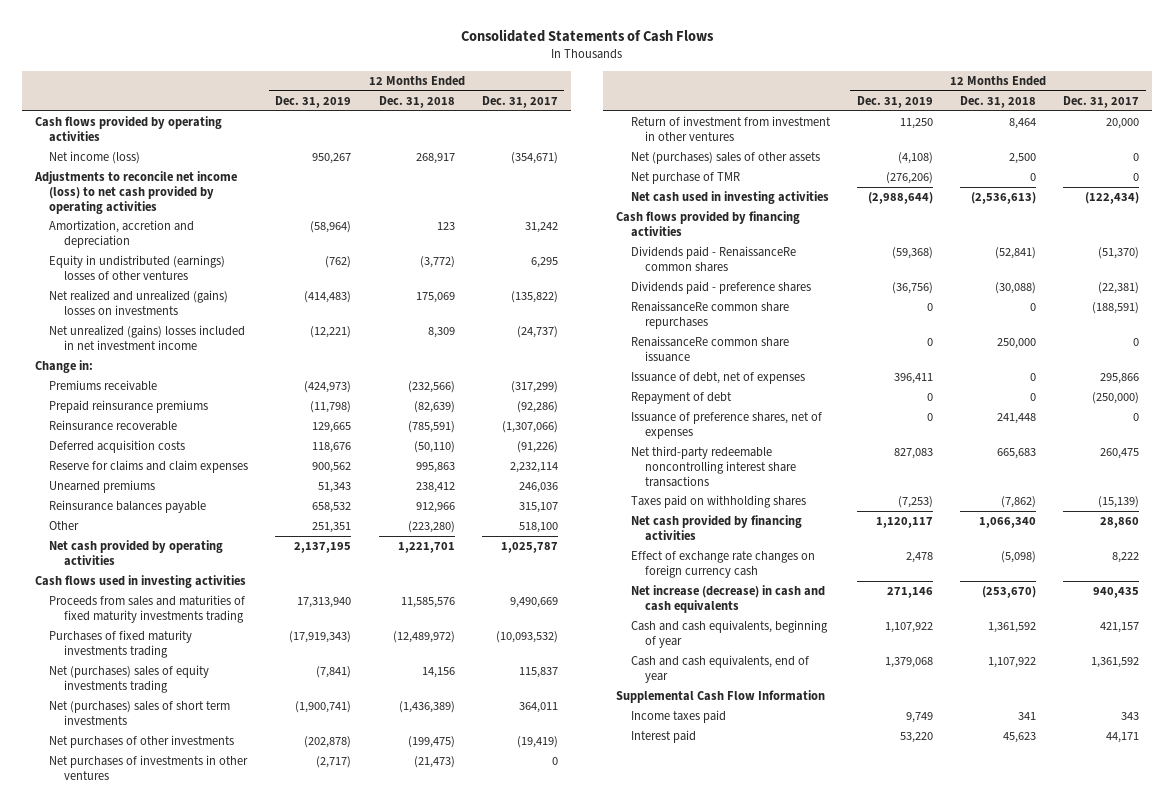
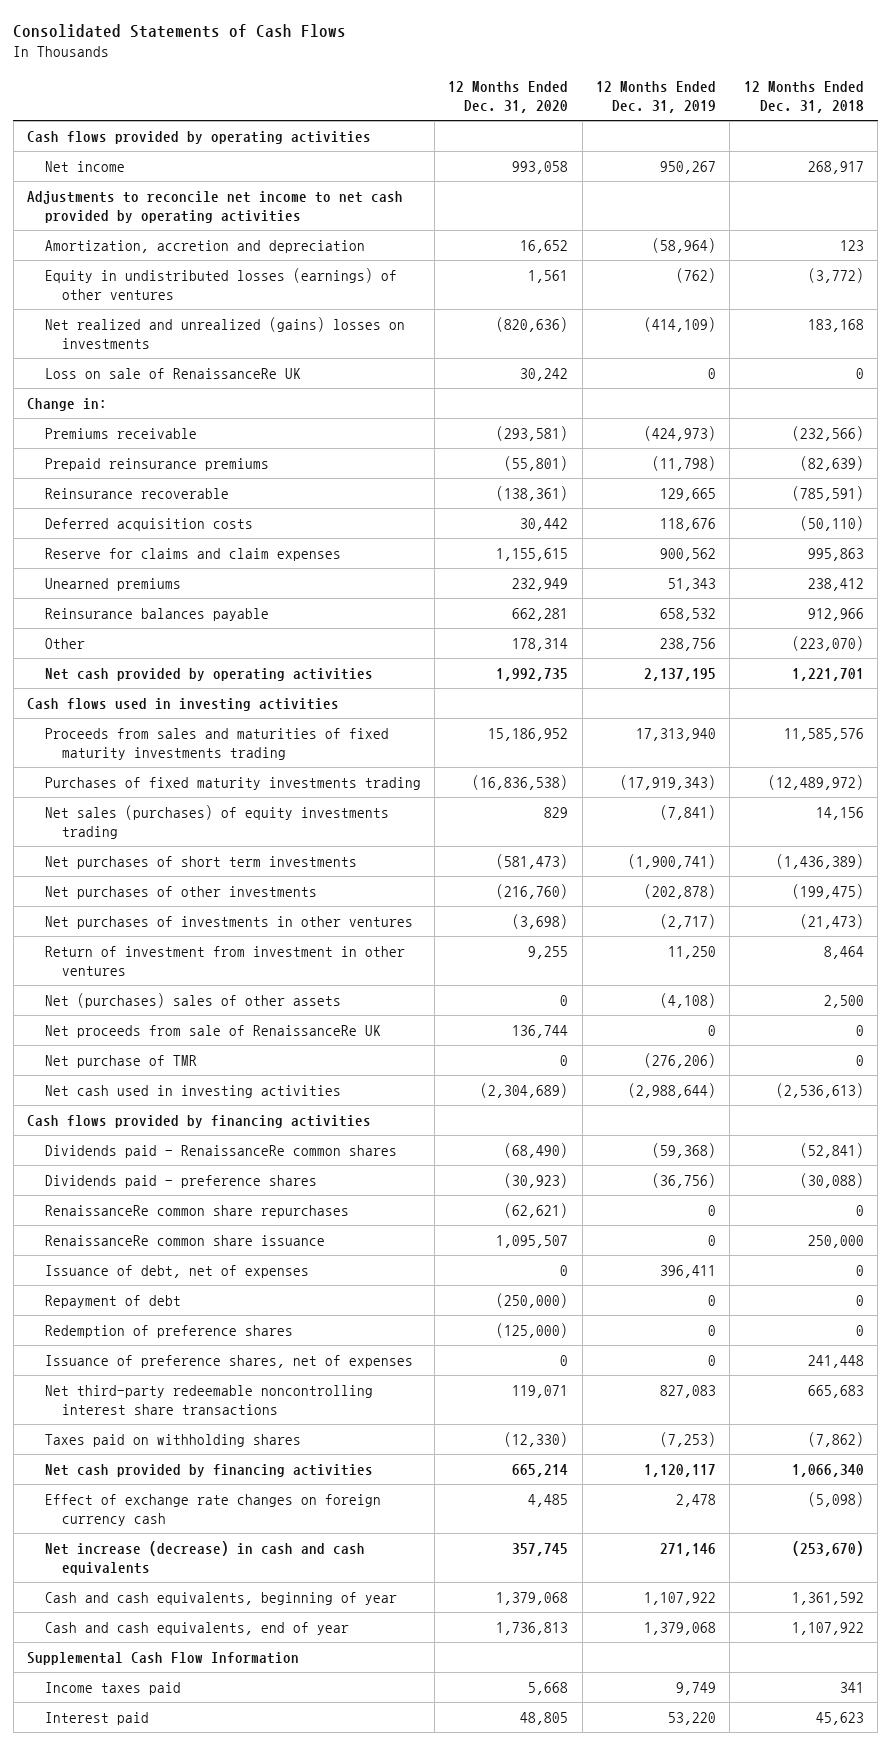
[481,96,558,109] Dec. 31, 2017 -> none
none -> [448,81,569,113] 12 Months Ended Dec. 31, 2020
[49,151,141,165] Net income (loss) -> [44,160,125,172] Net income
[34,171,238,214] Adjustments to reconcile net income (loss) to net cash provided by operating activities -> [27,190,404,223] Adjustments to reconcile net income to net cash provided by operating activities
[49,325,246,350] Net unrealized (gains) losses included in net investment income -> none
[49,255,226,280] Equity in undistributed (earnings) losses of other ventures -> [44,267,397,300] Equity in undistributed losses (earnings) of other ventures
[304,291,352,304] (414,483) -> [644,316,717,332] (414,109)
[415,292,455,304] 175,069 -> [807,318,864,332] 183,168
none -> [44,367,301,379] Loss on sale of RenaissanceRe UK
[312,522,352,534] 251,351 -> [660,637,717,651] 238,756
[407,521,455,534] (223,280) -> [791,635,864,651] (223,070)
[49,665,210,693] Net (purchases) sales of equity investments trading -> [44,804,389,839] Net sales (purchases) of equity investments trading
[49,701,231,725] Net (purchases) sales of short term investments -> [44,855,357,869] Net purchases of short term investments
none -> [44,1024,381,1038] Net proceeds from sale of RenaissanceRe UK
none -> [44,1324,293,1338] Redemption of preference shares

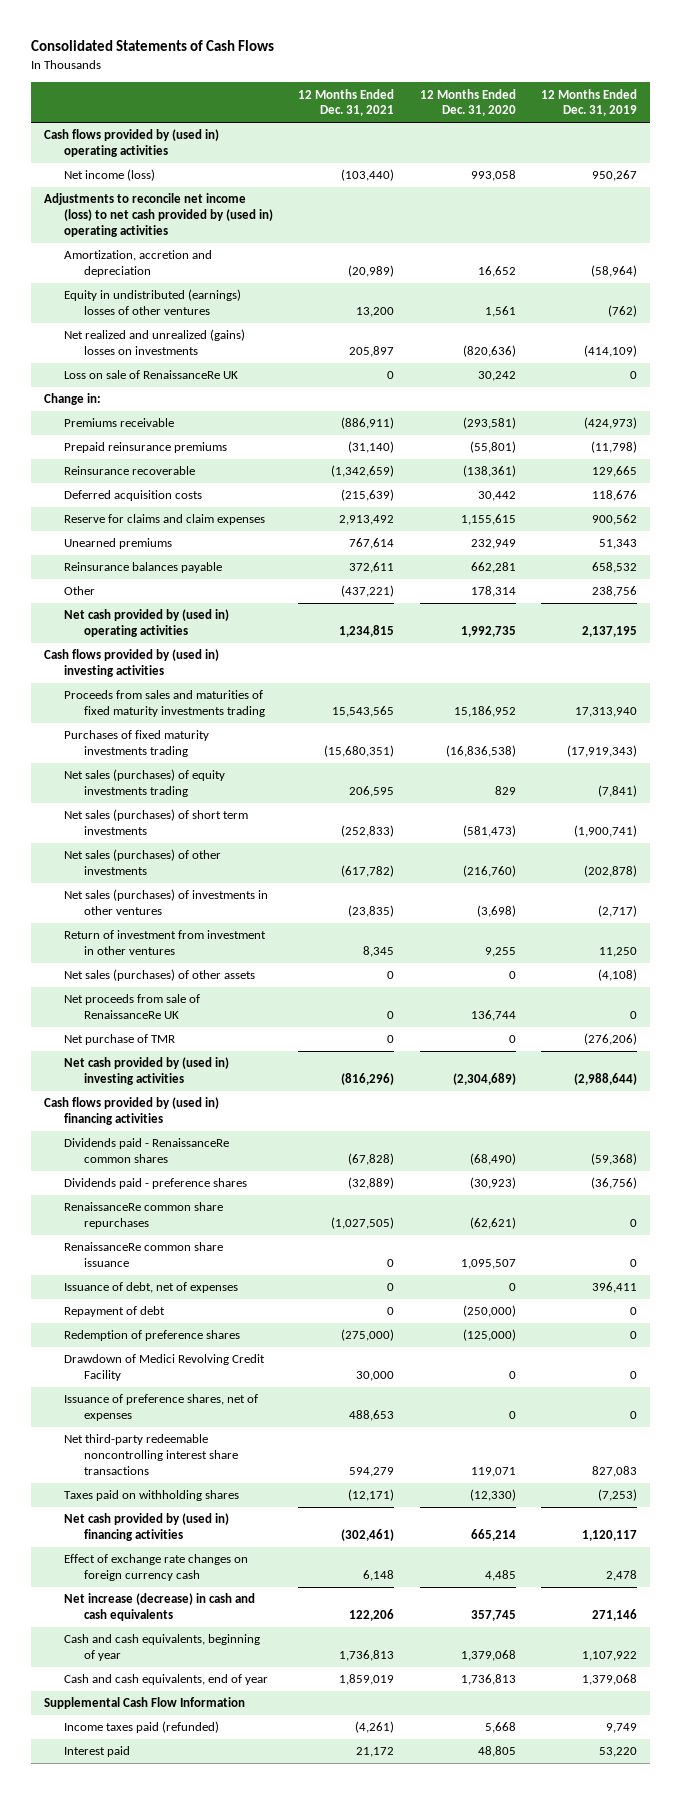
[743,81,864,113] 12 Months Ended Dec. 31, 2018 -> none
none -> [298,88,395,117] 12 Months Ended Dec. 31, 2021
[27,130,372,144] Cash flows provided by operating activities -> [43,129,219,158] Cash flows provided by (used in) operating activities
[44,160,125,172] Net income -> [63,169,155,182] Net income (loss)
[27,190,404,223] Adjustments to reconcile net income to net cash provided by operating activities -> [43,193,273,237] Adjustments to reconcile net income (loss) to net cash provided by (used in) operating activities
[44,267,397,300] Equity in undistributed losses (earnings) of other ventures -> [63,289,241,316] Equity in undistributed (earnings) losses of other ventures
[44,667,373,681] Net cash provided by operating activities -> [63,609,229,638] Net cash provided by (used in) operating activities
[27,697,340,711] Cash flows used in investing activities -> [43,649,219,678] Cash flows provided by (used in) investing activities
[44,855,357,869] Net purchases of short term investments -> [63,809,248,836] Net sales (purchases) of short term investments
[44,885,317,899] Net purchases of other investments -> [63,849,221,876] Net sales (purchases) of other investments
[44,915,413,929] Net purchases of investments in other ventures -> [63,889,268,916] Net sales (purchases) of investments in other ventures
[44,992,341,1008] Net (purchases) sales of other assets -> [63,969,255,982] Net sales (purchases) of other assets
[44,1084,341,1098] Net cash used in investing activities -> [63,1057,229,1086] Net cash provided by (used in) investing activities
[27,1114,372,1128] Cash flows provided by financing activities -> [43,1097,219,1126] Cash flows provided by (used in) financing activities
none -> [63,1354,265,1382] Drawdown of Medici Revolving Credit Facility
[44,1463,373,1477] Net cash provided by financing activities -> [63,1513,229,1542] Net cash provided by (used in) financing activities
[44,1681,181,1695] Income taxes paid -> [63,1721,219,1734] Income taxes paid (refunded)

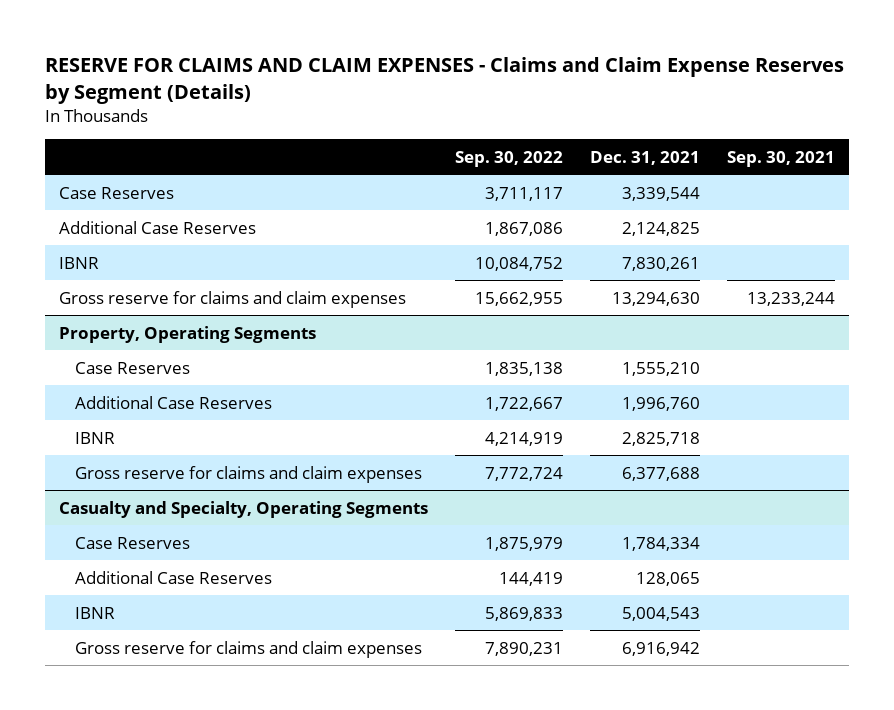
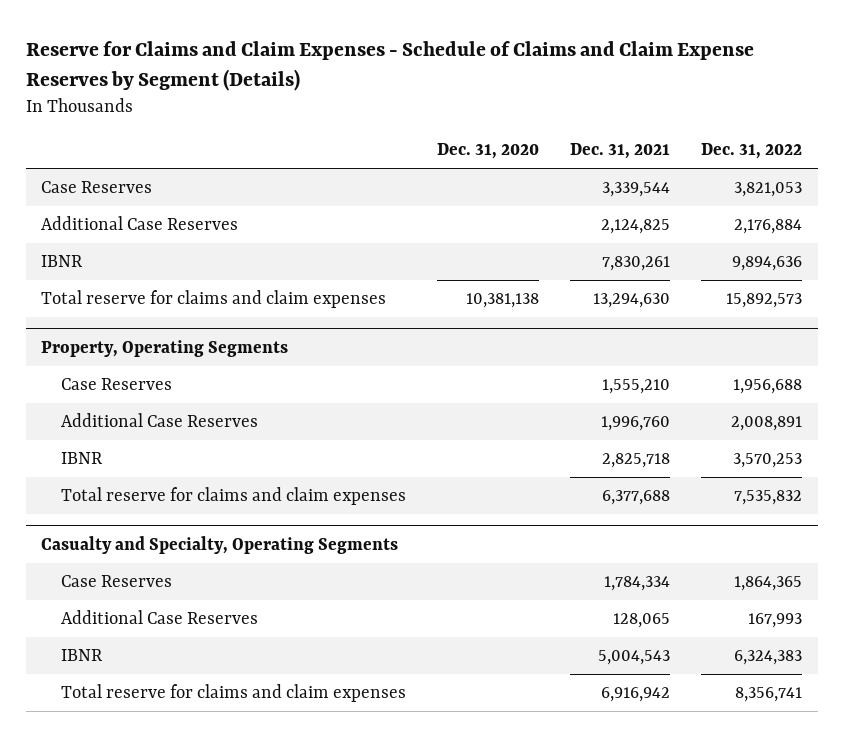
[45,57,845,104] RESERVE FOR CLAIMS AND CLAIM EXPENSES - Claims and Claim Expense Reserves by Segment (Details) -> [25,40,754,91] Reserve for Claims and Claim Expenses - Schedule of Claims and Claim Expense Reserves by Segment (Details)
[455,150,564,167] Sep. 30, 2022 -> none
[727,150,836,167] Sep. 30, 2021 -> none
none -> [437,143,540,160] Dec. 31, 2020
none -> [701,143,803,160] Dec. 31, 2022
[59,290,407,308] Gross reserve for claims and claim expenses -> [41,289,387,308] Total reserve for claims and claim expenses
[75,465,423,483] Gross reserve for claims and claim expenses -> [61,486,407,505] Total reserve for claims and claim expenses
[75,640,423,658] Gross reserve for claims and claim expenses -> [61,683,407,702] Total reserve for claims and claim expenses

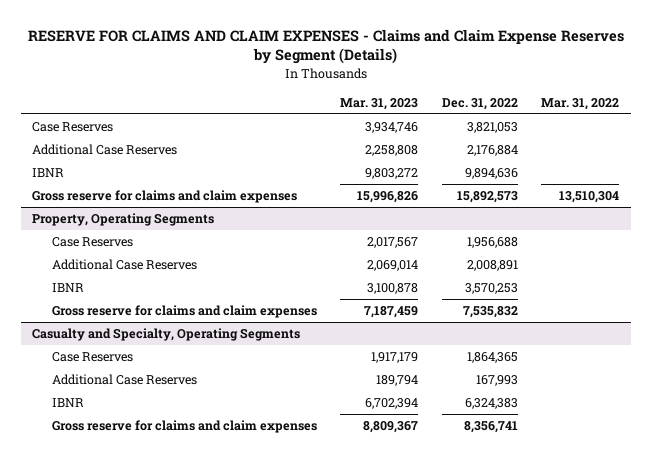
[25,40,754,91] Reserve for Claims and Claim Expenses - Schedule of Claims and Claim Expense Reserves by Segment (Details) -> [27,28,624,65] RESERVE FOR CLAIMS AND CLAIM EXPENSES - Claims and Claim Expense Reserves by Segment (Details)
[437,143,540,160] Dec. 31, 2020 -> none
[570,143,671,160] Dec. 31, 2021 -> none
none -> [340,97,419,110] Mar. 31, 2023
none -> [540,97,619,110] Mar. 31, 2022
[41,289,387,308] Total reserve for claims and claim expenses -> [32,190,298,204] Gross reserve for claims and claim expenses
[61,486,407,505] Total reserve for claims and claim expenses -> [51,305,317,319] Gross reserve for claims and claim expenses
[61,683,407,702] Total reserve for claims and claim expenses -> [51,420,317,434] Gross reserve for claims and claim expenses

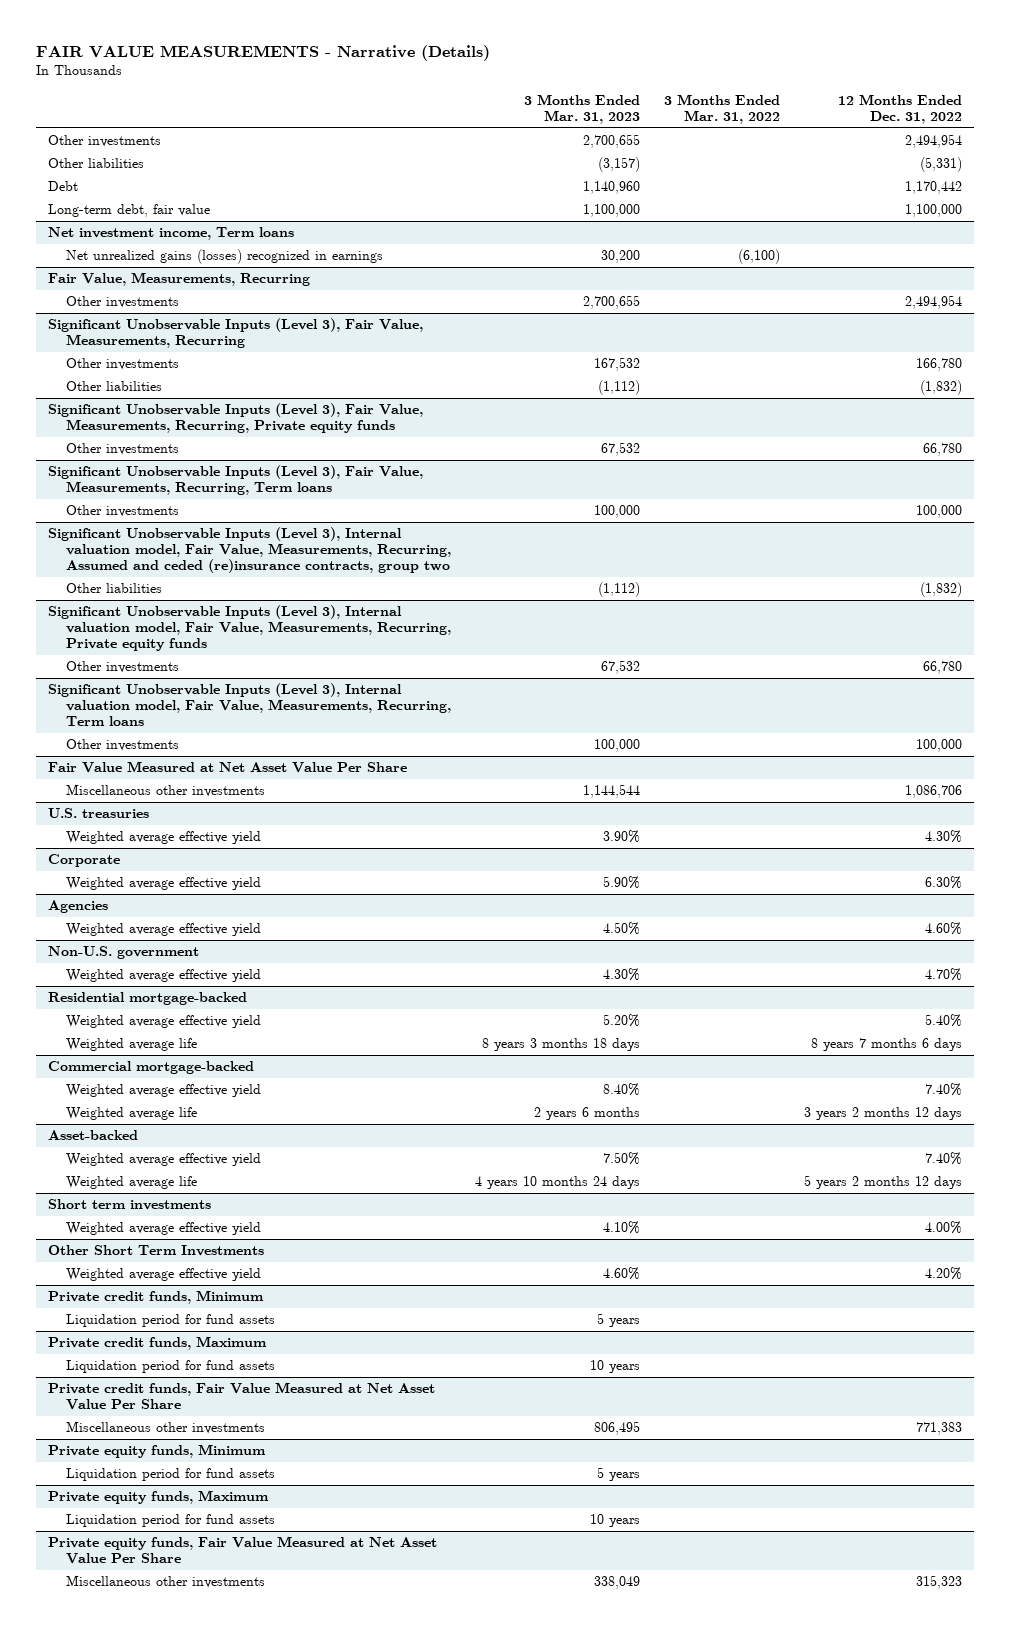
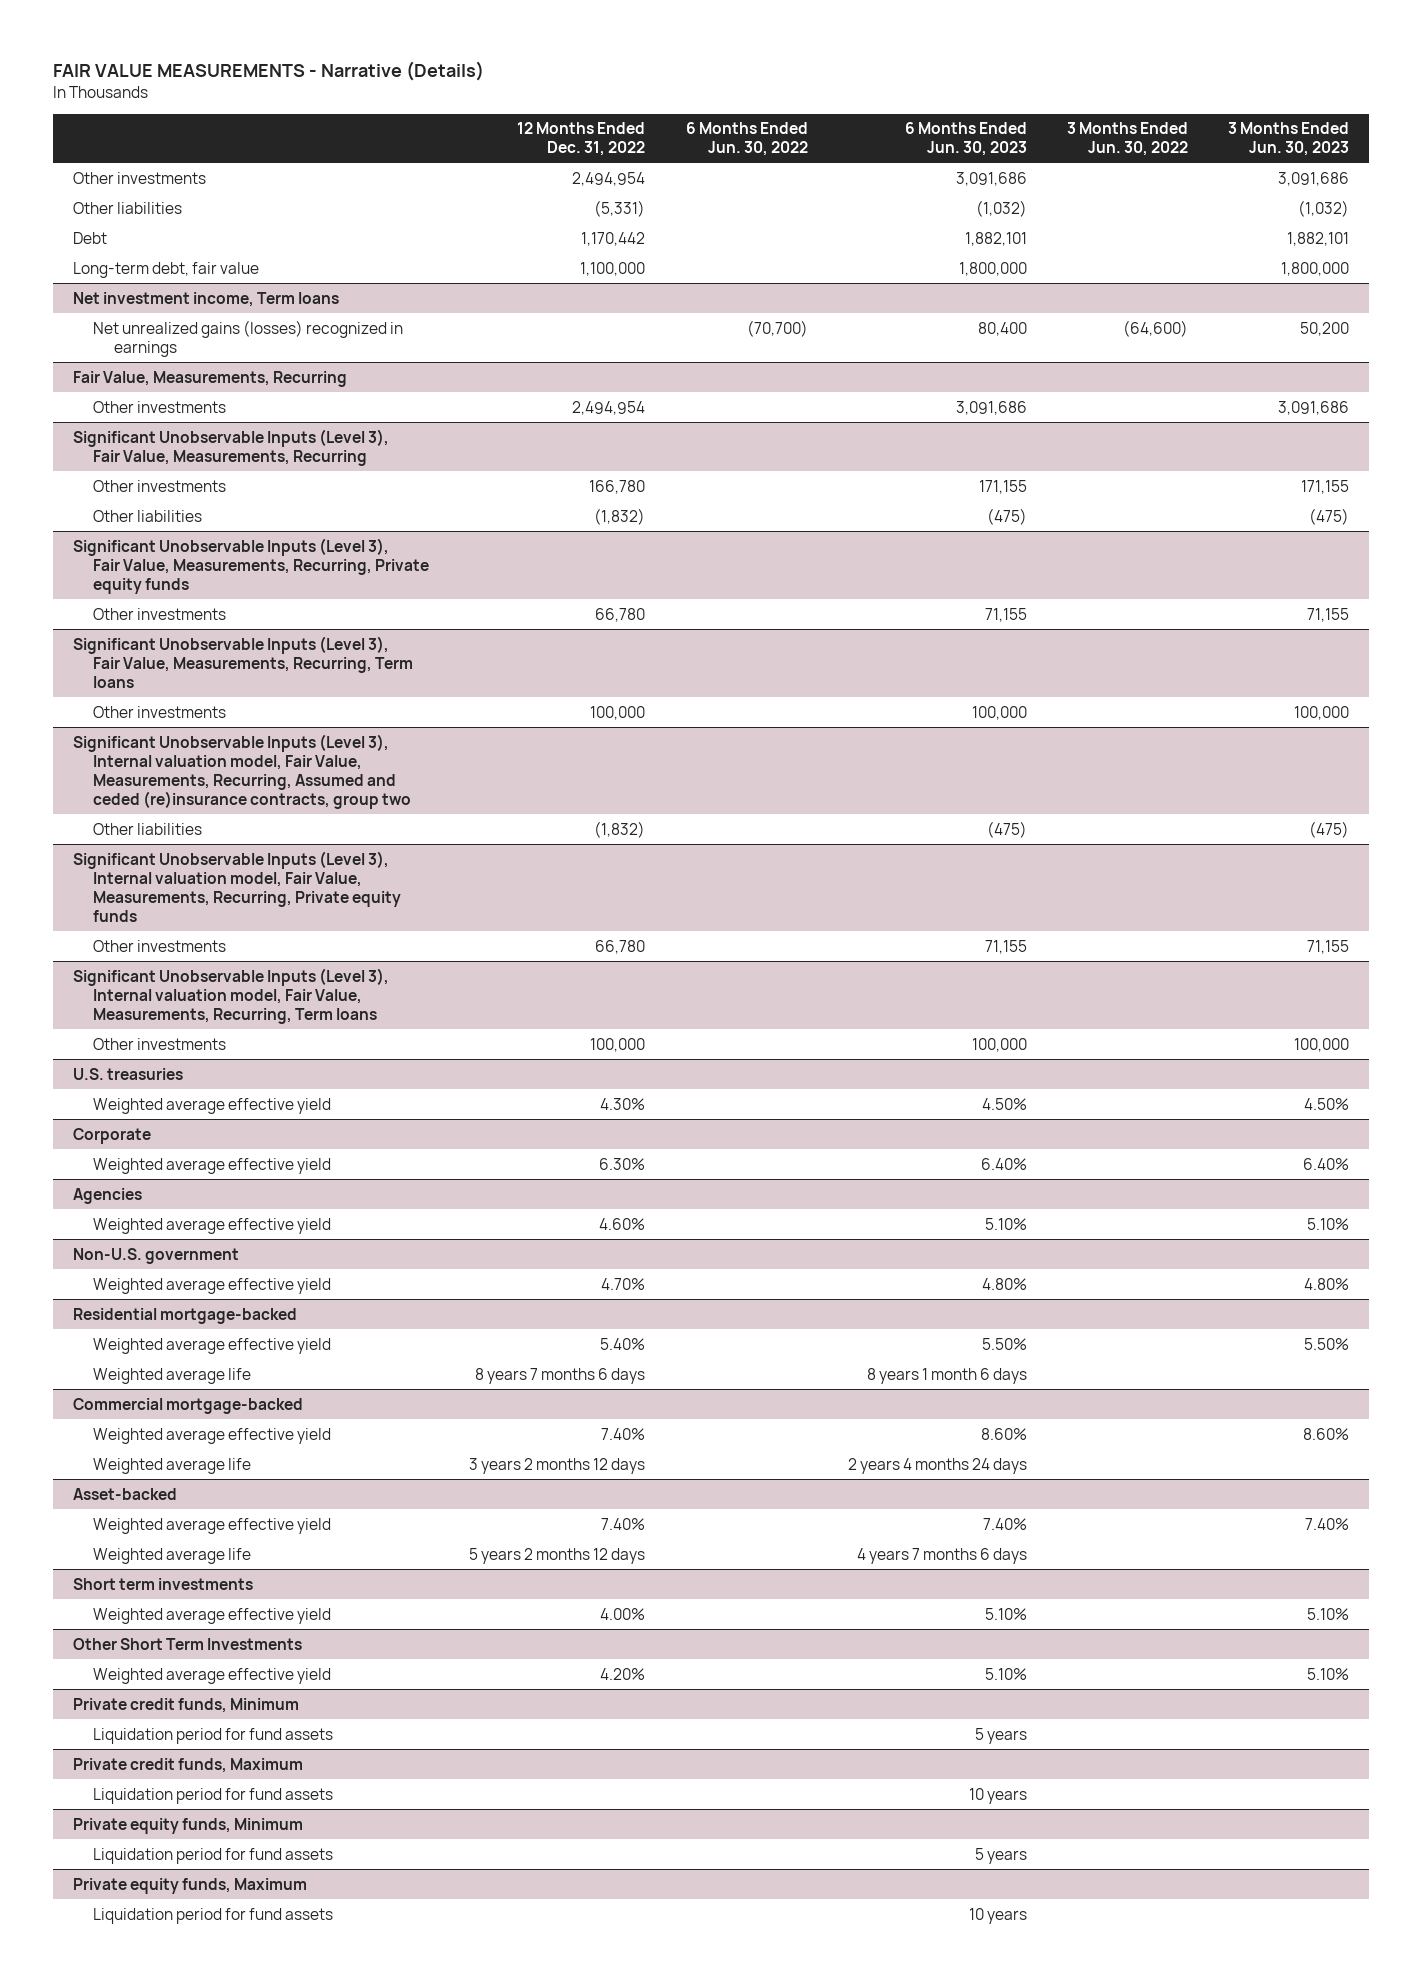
[523,94,640,124] 3 Months Ended Mar. 31, 2023 -> none
[663,94,780,124] 3 Months Ended Mar. 31, 2022 -> none
none -> [685,122,808,157] 6 Months Ended Jun. 30, 2022
none -> [904,122,1027,157] 6 Months Ended Jun. 30, 2023
none -> [1066,122,1188,157] 3 Months Ended Jun. 30, 2022
none -> [1227,122,1349,157] 3 Months Ended Jun. 30, 2023
[47,761,407,774] Fair Value Measured at Net Asset Value Per Share -> none
[66,784,266,798] Miscellaneous other investments -> none
[47,1382,435,1410] Private credit funds, Fair Value Measured at Net Asset Value Per Share -> none
[66,1421,266,1435] Miscellaneous other investments -> none
[47,1536,437,1564] Private equity funds, Fair Value Measured at Net Asset Value Per Share -> none
[66,1575,266,1589] Miscellaneous other investments -> none

